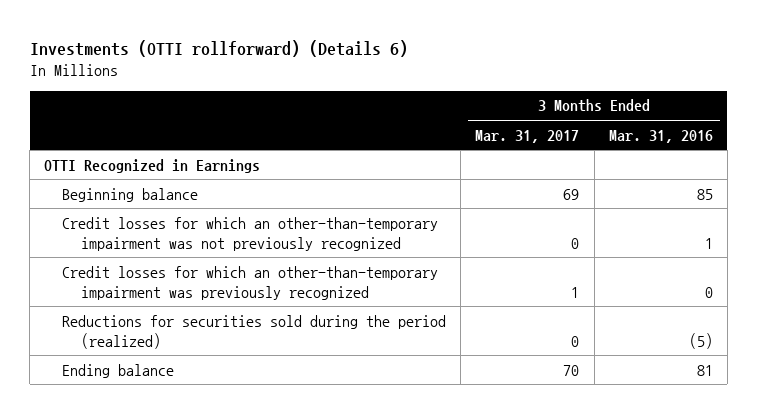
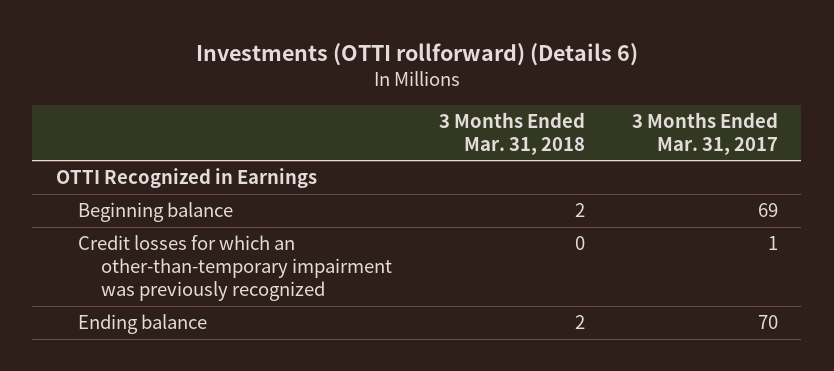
[608,129,713,143] Mar. 31, 2016 -> none
none -> [438,111,585,155] 3 Months Ended Mar. 31, 2018
[62,216,439,251] Credit losses for which an other-than-temporary impairment was not previously recognized -> none
[62,314,447,349] Reductions for securities sold during the period (realized) -> none

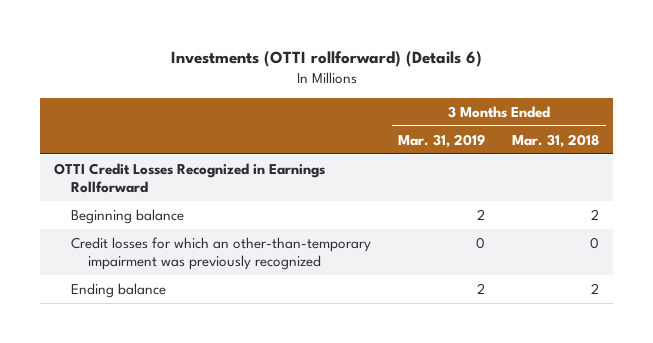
[631,111,778,155] 3 Months Ended Mar. 31, 2017 -> none
none -> [398,133,486,148] Mar. 31, 2019
[55,168,317,189] OTTI Recognized in Earnings -> [53,162,325,194] OTTI Credit Losses Recognized in Earnings Rollforward

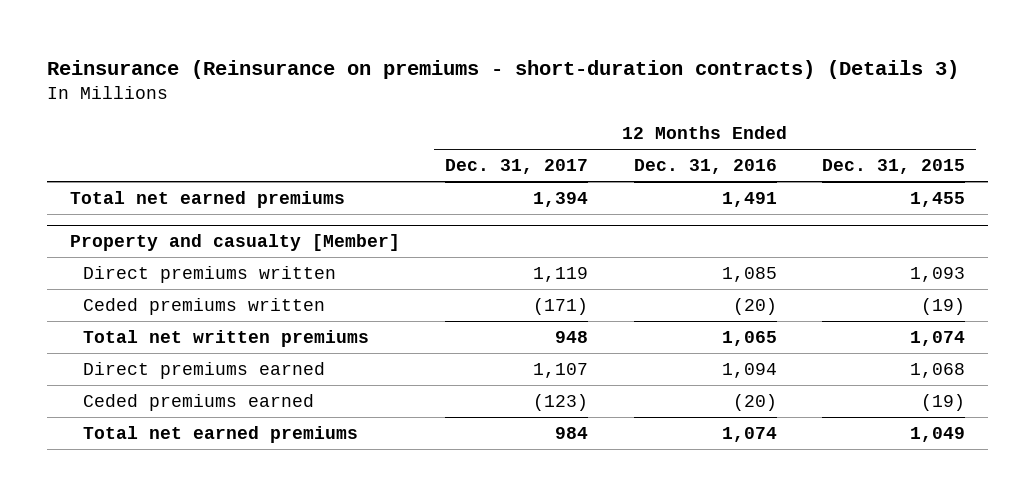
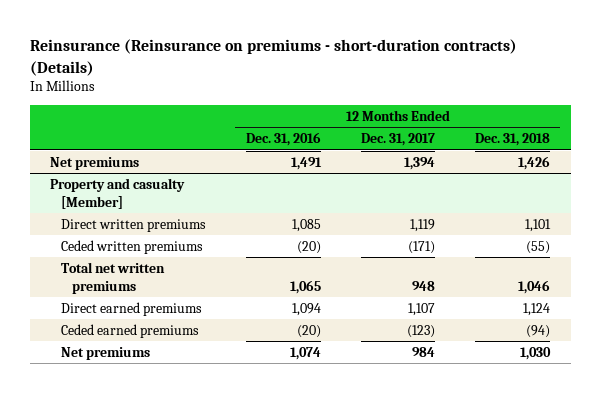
[46,59,959,79] Reinsurance (Reinsurance on premiums - short-duration contracts) (Details 3) -> [29,39,517,76] Reinsurance (Reinsurance on premiums - short-duration contracts) (Details)
[821,159,965,175] Dec. 31, 2015 -> none
none -> [475,133,551,147] Dec. 31, 2018
[69,191,345,209] Total net earned premiums -> [49,156,139,170] Net premiums
[82,266,336,284] Direct premiums written -> [61,218,207,232] Direct written premiums
[82,298,325,316] Ceded premiums written -> [61,239,204,254] Ceded written premiums
[82,362,325,380] Direct premiums earned -> [61,301,203,316] Direct earned premiums
[82,394,314,412] Ceded premiums earned -> [61,323,200,338] Ceded earned premiums
[82,426,358,444] Total net earned premiums -> [61,346,151,360] Net premiums

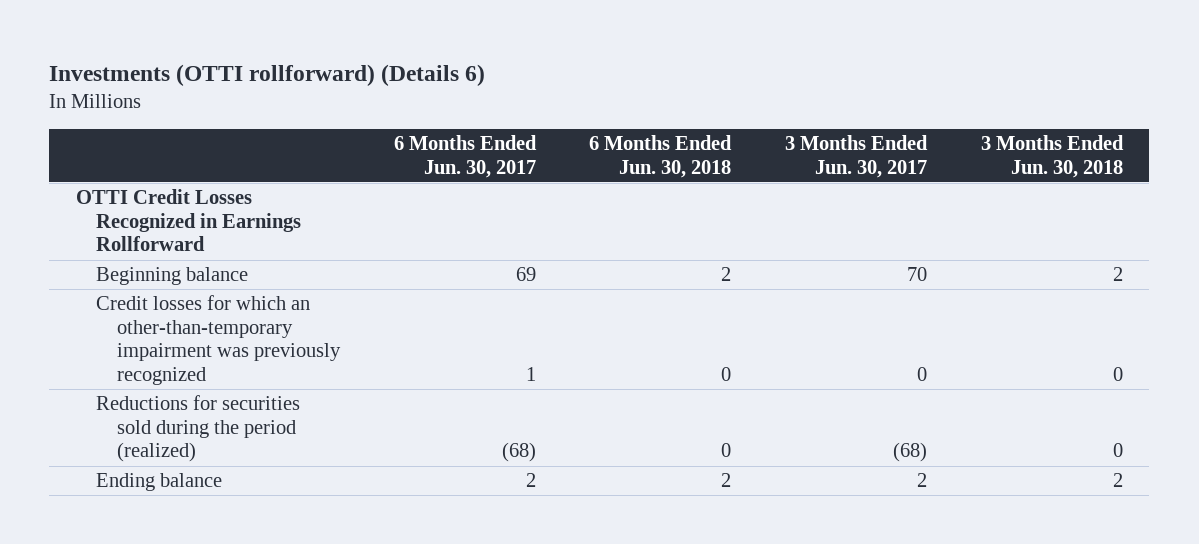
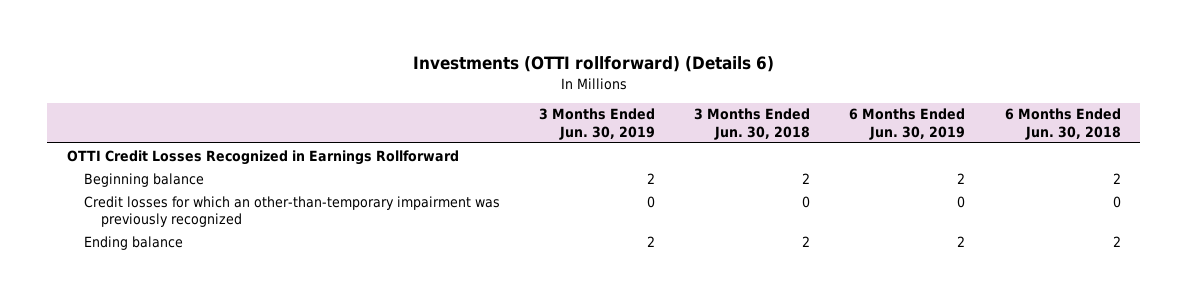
[393,134,537,178] 6 Months Ended Jun. 30, 2017 -> none
[784,134,928,178] 3 Months Ended Jun. 30, 2017 -> none
none -> [539,108,656,140] 3 Months Ended Jun. 30, 2019
none -> [849,108,966,140] 6 Months Ended Jun. 30, 2019
[96,395,301,463] Reductions for securities sold during the period (realized) -> none

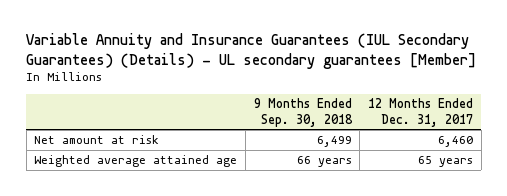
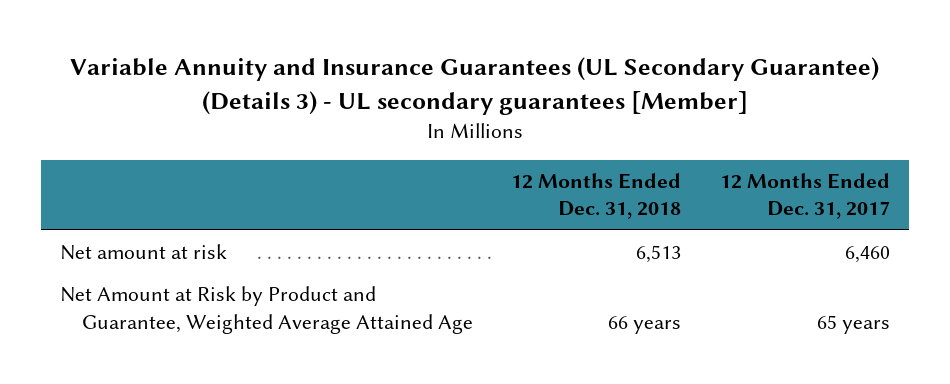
[26,33,477,69] Variable Annuity and Insurance Guarantees (IUL Secondary Guarantees) (Details) - UL secondary guarantees [Member] -> [70,56,880,115] Variable Annuity and Insurance Guarantees (UL Secondary Guarantee) (Details 3) - UL secondary guarantees [Member]
[253,98,353,127] 9 Months Ended Sep. 30, 2018 -> none
none -> [511,172,682,220] 12 Months Ended Dec. 31, 2018
[34,155,238,168] Weighted average attained age -> [60,286,473,334] Net Amount at Risk by Product and Guarantee, Weighted Average Attained Age

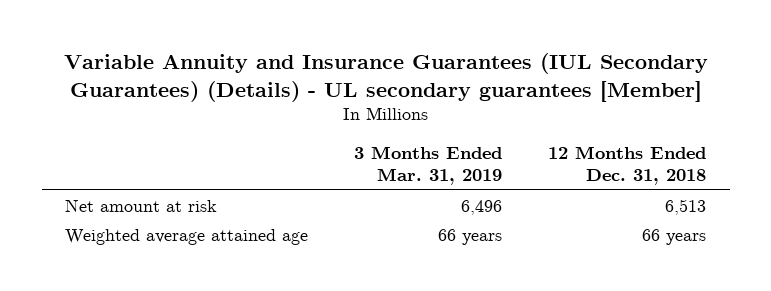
[70,56,880,115] Variable Annuity and Insurance Guarantees (UL Secondary Guarantee) (Details 3) - UL secondary guarantees [Member] -> [63,53,708,102] Variable Annuity and Insurance Guarantees (IUL Secondary Guarantees) (Details) - UL secondary guarantees [Member]
[719,172,890,220] 12 Months Ended Dec. 31, 2017 -> none
none -> [354,145,503,185] 3 Months Ended Mar. 31, 2019
[60,286,473,334] Net Amount at Risk by Product and Guarantee, Weighted Average Attained Age -> [64,228,308,245] Weighted average attained age

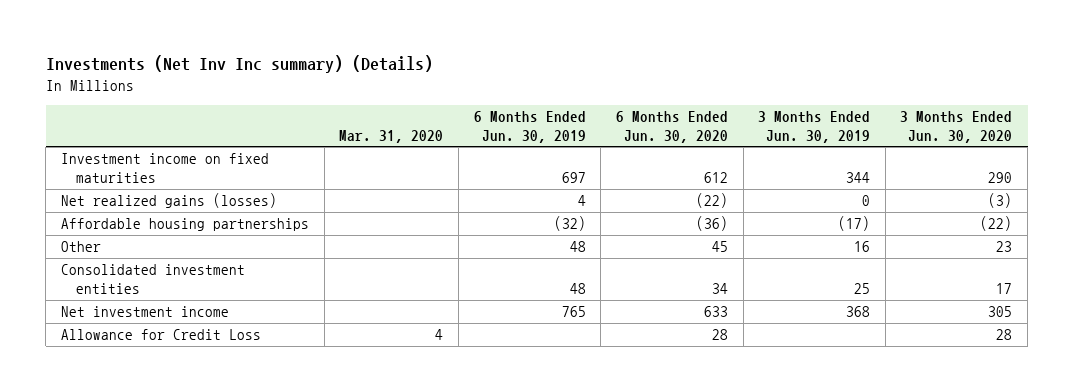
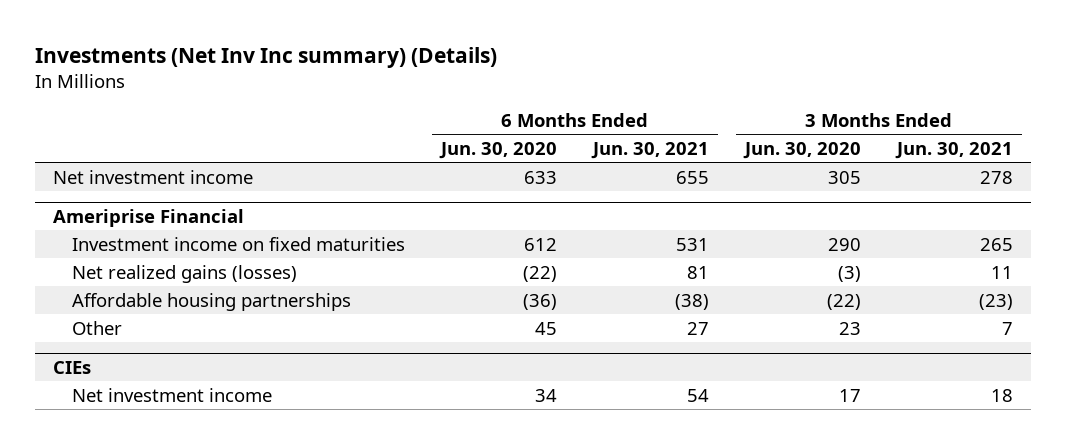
[339,129,444,143] Mar. 31, 2020 -> none
[473,111,586,143] 6 Months Ended Jun. 30, 2019 -> none
[758,111,871,143] 3 Months Ended Jun. 30, 2019 -> none
none -> [590,141,709,159] Jun. 30, 2021
none -> [894,141,1013,159] Jun. 30, 2021
[61,306,230,318] Net investment income -> [52,169,253,184] Net investment income
none -> [52,209,244,228] Ameriprise Financial
[61,329,262,341] Allowance for Credit Loss -> none
none -> [52,361,91,375] CIEs
[61,264,246,294] Consolidated investment entities -> [71,387,272,402] Net investment income

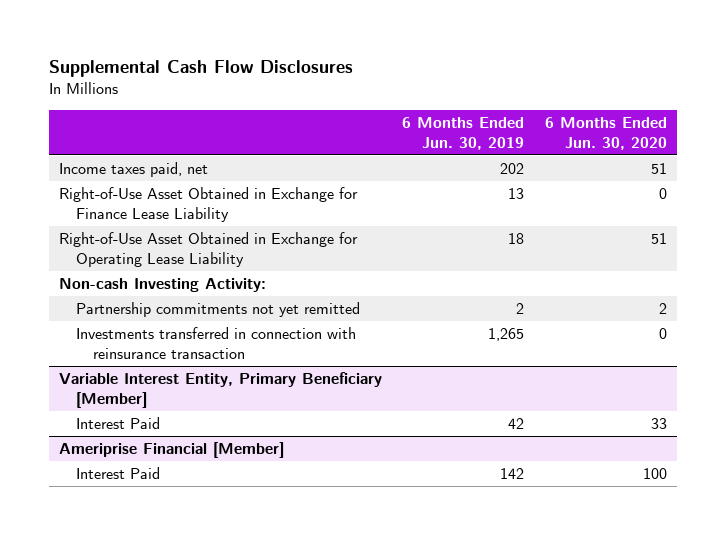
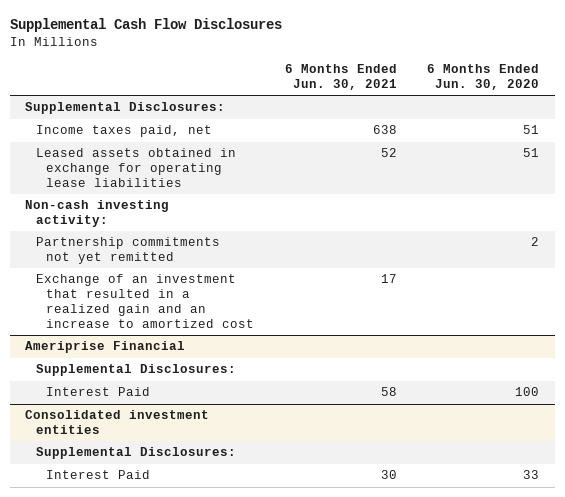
[402,116,525,150] 6 Months Ended Jun. 30, 2019 -> none
none -> [284,64,397,91] 6 Months Ended Jun. 30, 2021
none -> [25,102,226,115] Supplemental Disclosures:
[58,187,358,222] Right-of-Use Asset Obtained in Exchange for Finance Lease Liability -> none
[58,232,358,267] Right-of-Use Asset Obtained in Exchange for Operating Lease Liability -> [35,148,236,187] Leased assets obtained in exchange for operating lease liabilities
[58,278,266,293] Non-cash Investing Activity: -> [25,200,170,228] Non-cash investing activity:
[76,327,357,359] Investments transferred in connection with reinsurance transaction -> none
[58,372,382,408] Variable Interest Entity, Primary Beneficiary [Member] -> none
[76,417,161,430] Interest Paid -> none
none -> [35,274,255,328] Exchange of an investment that resulted in a realized gain and an increase to amortized cost
[58,442,284,459] Ameriprise Financial [Member] -> [25,341,186,354] Ameriprise Financial
none -> [35,364,236,377] Supplemental Disclosures:
none -> [25,410,210,435] Consolidated investment entities
none -> [35,447,236,460] Supplemental Disclosures:
none -> [46,470,151,480] Interest Paid

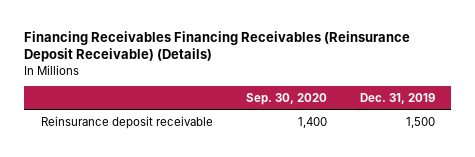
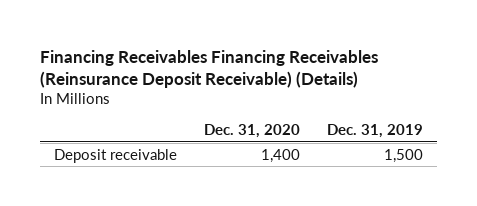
[245,92,327,105] Sep. 30, 2020 -> none
none -> [204,124,301,139] Dec. 31, 2020
[40,115,213,129] Reinsurance deposit receivable -> [53,148,177,163] Deposit receivable

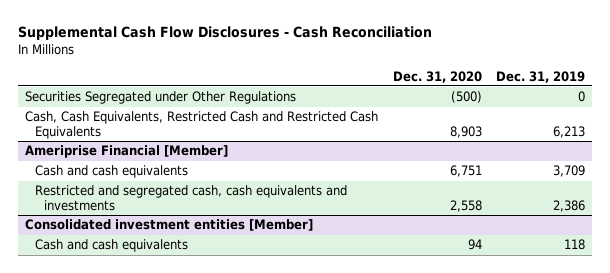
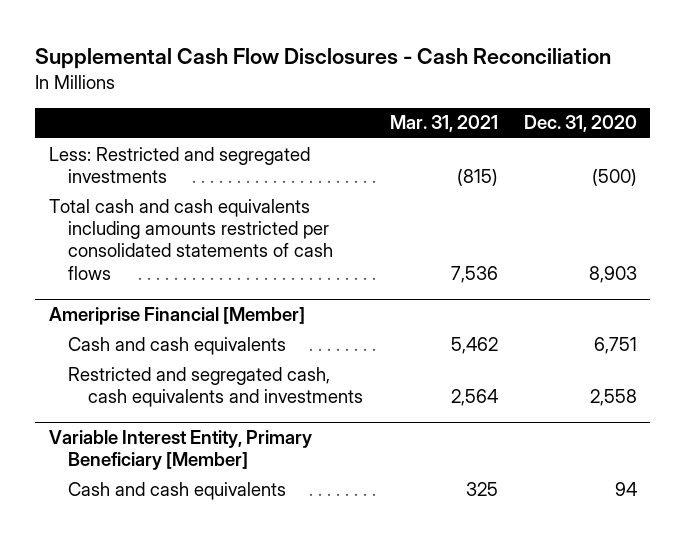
[495,70,585,83] Dec. 31, 2019 -> none
none -> [389,115,498,133] Mar. 31, 2021
[25,91,297,105] Securities Segregated under Other Regulations -> [48,146,310,184] Less: Restricted and segregated investments
[25,111,379,139] Cash, Cash Equivalents, Restricted Cash and Restricted Cash Equivalents -> [48,198,334,280] Total cash and cash equivalents including amounts restricted per consolidated statements of cash flows
[25,219,314,232] Consolidated investment entities [Member] -> [48,429,312,471] Variable Interest Entity, Primary Beneficiary [Member]

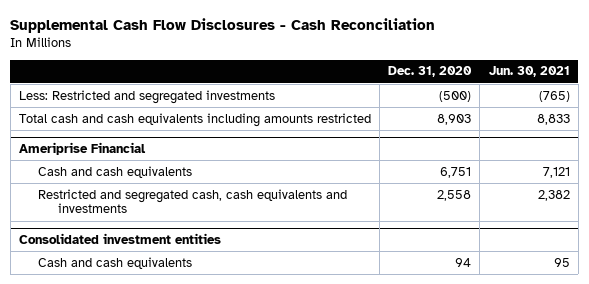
[389,115,498,133] Mar. 31, 2021 -> none
none -> [488,66,570,78] Jun. 30, 2021
[48,198,334,280] Total cash and cash equivalents including amounts restricted per consolidated statements of cash flows -> [18,112,371,127] Total cash and cash equivalents including amounts restricted
[48,306,305,325] Ameriprise Financial [Member] -> [18,142,146,156] Ameriprise Financial
[48,429,312,471] Variable Interest Entity, Primary Beneficiary [Member] -> [18,233,221,245] Consolidated investment entities

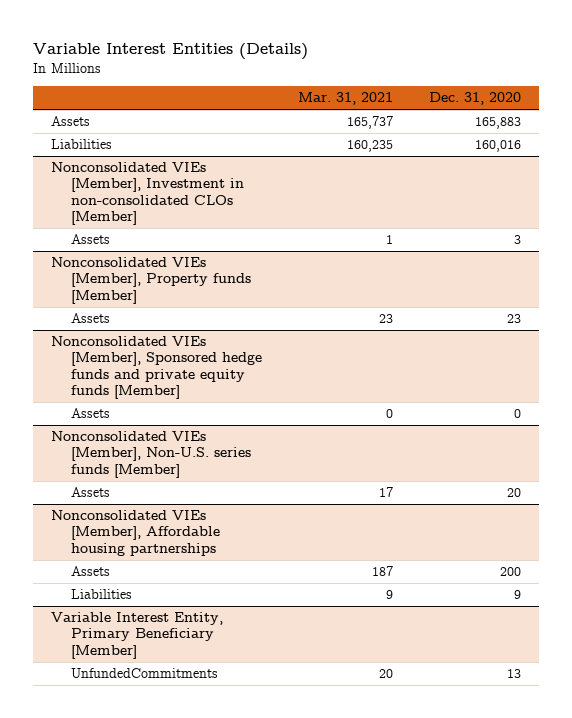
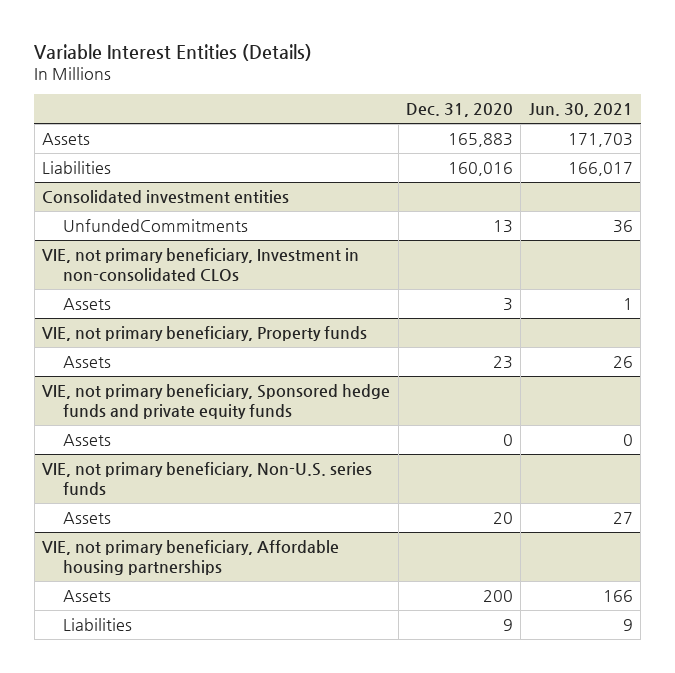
[297,92,393,106] Mar. 31, 2021 -> none
none -> [528,103,633,118] Jun. 30, 2021
[50,162,244,226] Nonconsolidated VIEs [Member], Investment in non-consolidated CLOs [Member] -> none
none -> [42,189,290,203] Consolidated investment entities
none -> [63,218,249,232] UnfundedCommitments
none -> [42,247,360,282] VIE, not primary beneficiary, Investment in non-consolidated CLOs
[50,257,251,304] Nonconsolidated VIEs [Member], Property funds [Member] -> none
none -> [42,325,368,341] VIE, not primary beneficiary, Property funds
[50,336,262,400] Nonconsolidated VIEs [Member], Sponsored hedge funds and private equity funds [Member] -> none
none -> [42,383,391,419] VIE, not primary beneficiary, Sponsored hedge funds and private equity funds
[50,431,251,478] Nonconsolidated VIEs [Member], Non-U.S. series funds [Member] -> none
none -> [42,461,373,495] VIE, not primary beneficiary, Non-U.S. series funds
[50,510,220,556] Nonconsolidated VIEs [Member], Affordable housing partnerships -> none
none -> [42,539,340,575] VIE, not primary beneficiary, Affordable housing partnerships
[50,612,223,659] Variable Interest Entity, Primary Beneficiary [Member] -> none
[70,668,218,679] UnfundedCommitments -> none

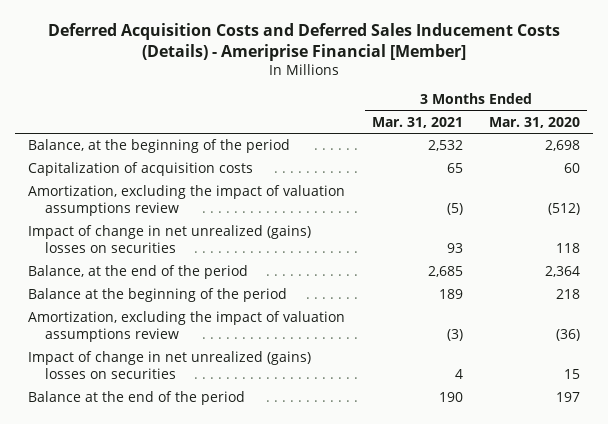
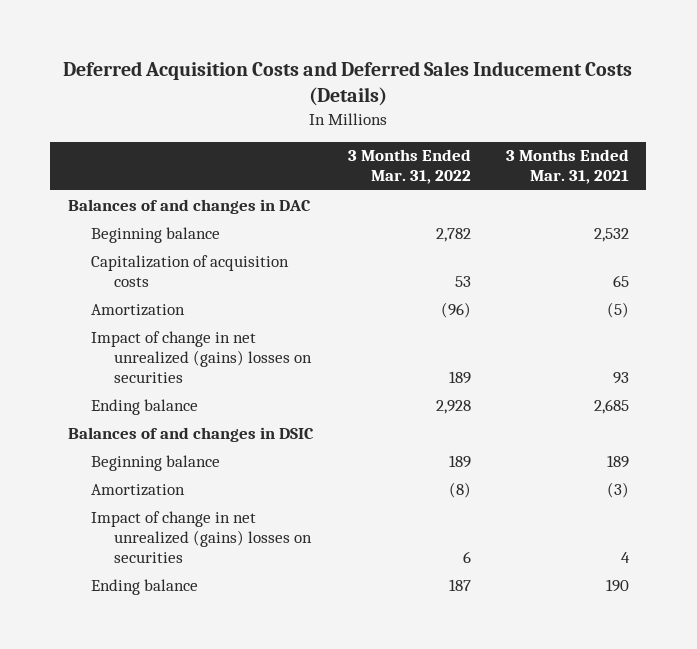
[48,22,561,61] Deferred Acquisition Costs and Deferred Sales Inducement Costs (Details) - Ameriprise Financial [Member] -> [63,61,633,107] Deferred Acquisition Costs and Deferred Sales Inducement Costs (Details)
[489,116,581,128] Mar. 31, 2020 -> none
none -> [347,149,471,185] 3 Months Ended Mar. 31, 2022
none -> [67,198,311,214] Balances of and changes in DAC
[28,139,291,154] Balance, at the beginning of the period -> [90,226,220,243] Beginning balance
[28,185,346,216] Amortization, excluding the impact of valuation assumptions review -> [90,303,185,316] Amortization
[28,265,249,280] Balance, at the end of the period -> [90,398,198,415] Ending balance
none -> [67,426,314,442] Balances of and changes in DSIC
[28,288,288,303] Balance at the beginning of the period -> [90,454,220,471] Beginning balance
[28,311,346,342] Amortization, excluding the impact of valuation assumptions review -> [90,483,185,496] Amortization
[28,391,246,406] Balance at the end of the period -> [90,578,198,595] Ending balance

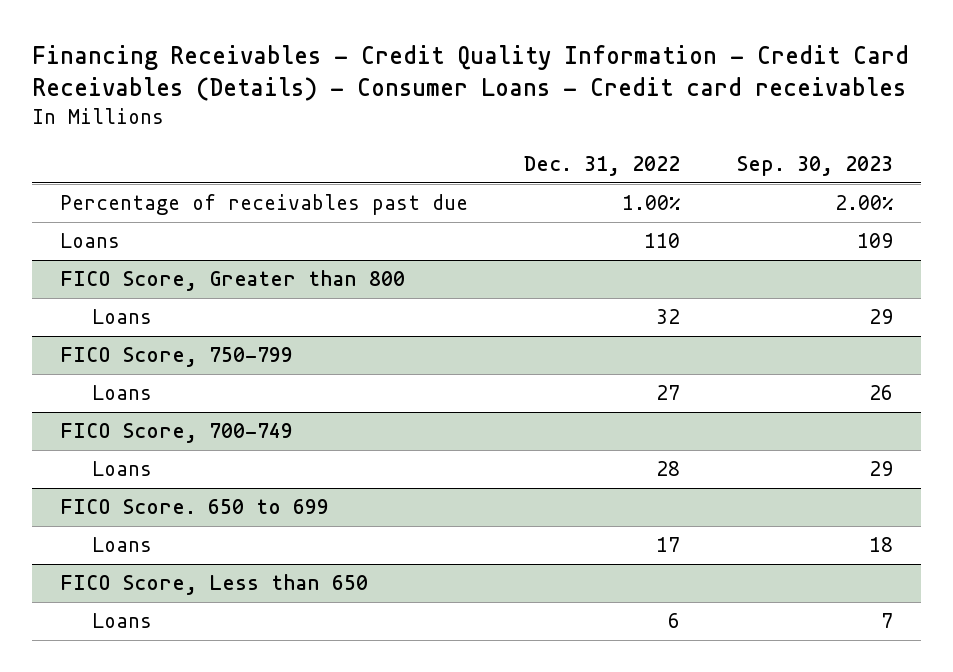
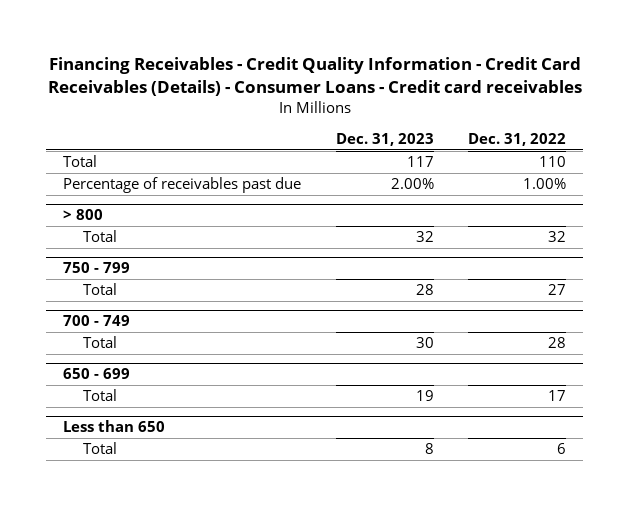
[736,156,893,177] Sep. 30, 2023 -> none
none -> [335,133,434,147] Dec. 31, 2023
none -> [63,155,98,168] Total
[60,233,121,249] Loans -> none
[91,309,152,325] Loans -> none
[91,385,152,401] Loans -> none
[91,461,152,477] Loans -> none
[91,537,152,553] Loans -> none
[91,613,152,629] Loans -> none
[60,270,406,292] FICO Score, Greater than 800 -> [63,209,104,221] > 800
none -> [83,230,118,243] Total
[60,347,294,368] FICO Score, 750-799 -> [63,262,131,274] 750 - 799
none -> [83,283,118,296] Total
[60,423,294,444] FICO Score, 700-749 -> [63,315,131,327] 700 - 749
none -> [83,336,118,349] Total
[60,499,330,515] FICO Score. 650 to 699 -> [63,368,131,380] 650 - 699
none -> [83,389,118,402] Total
[60,574,369,596] FICO Score, Less than 650 -> [63,420,166,433] Less than 650
none -> [83,442,118,455] Total

